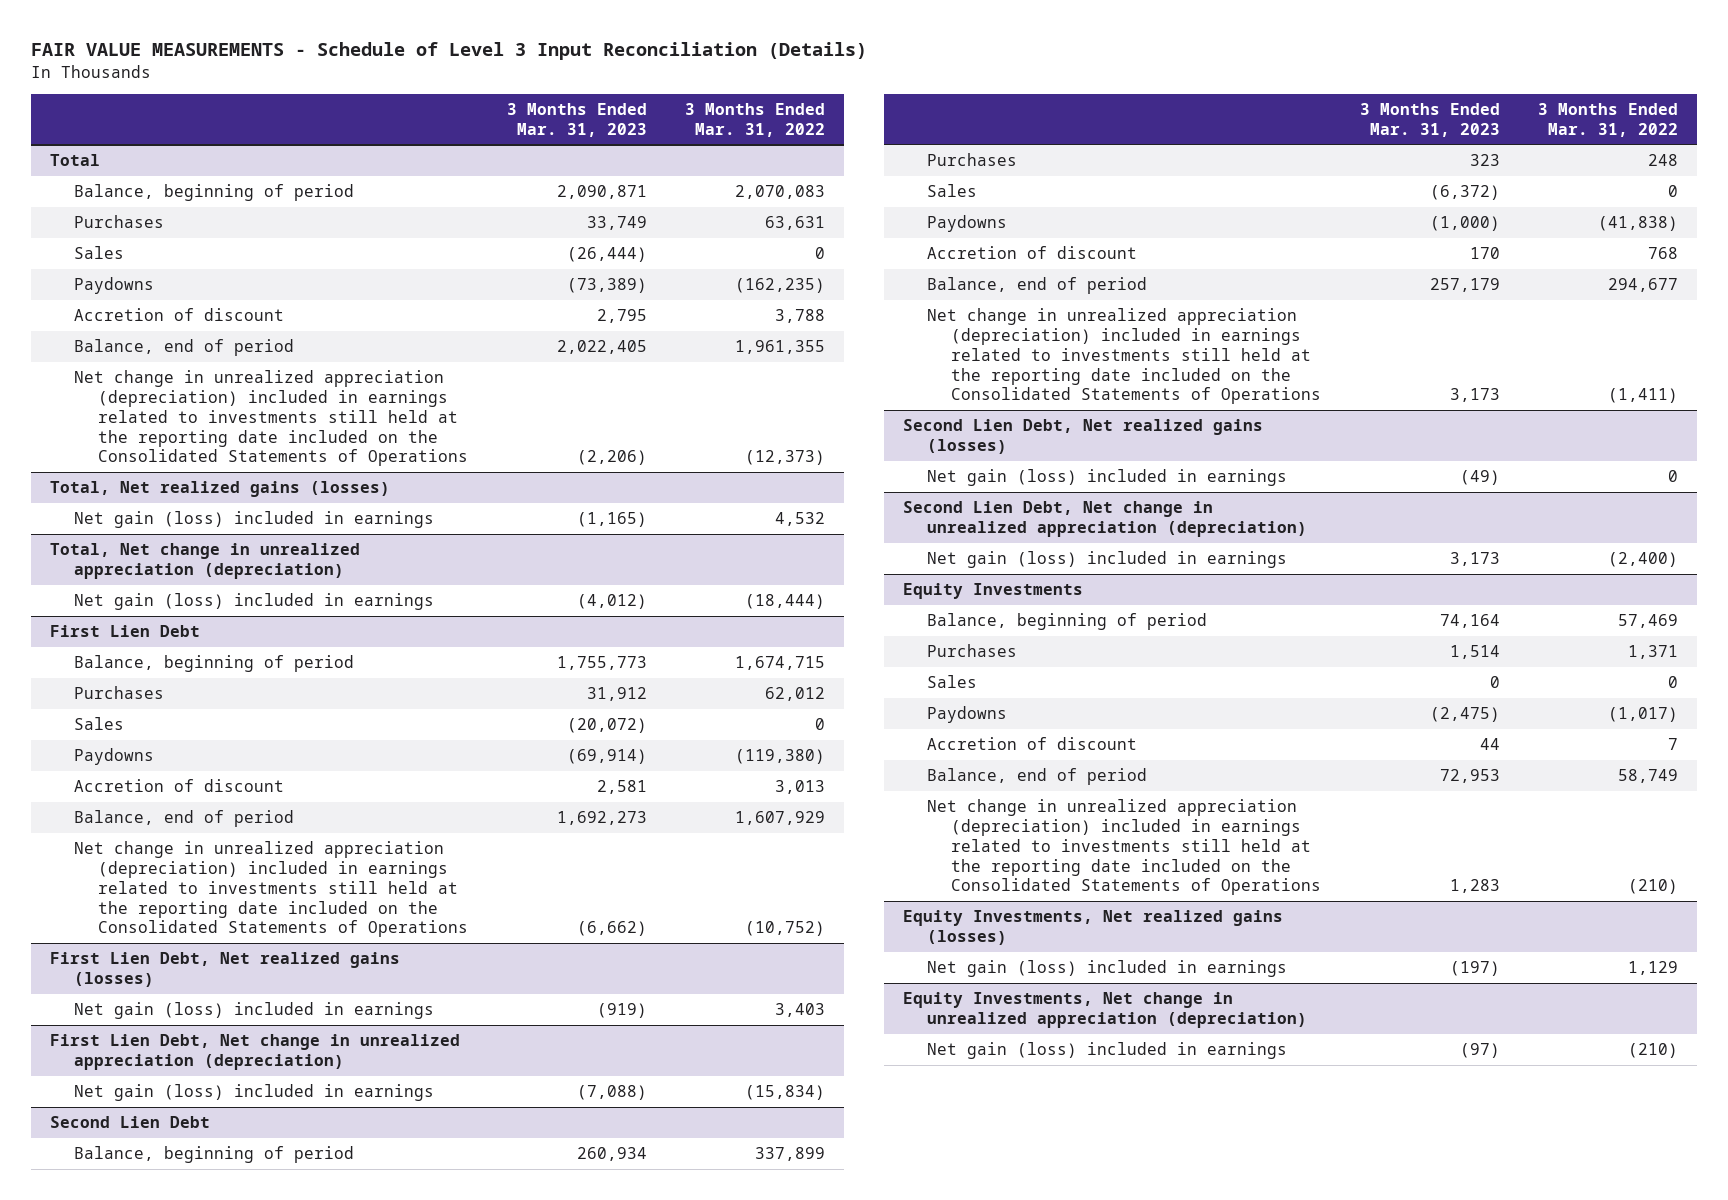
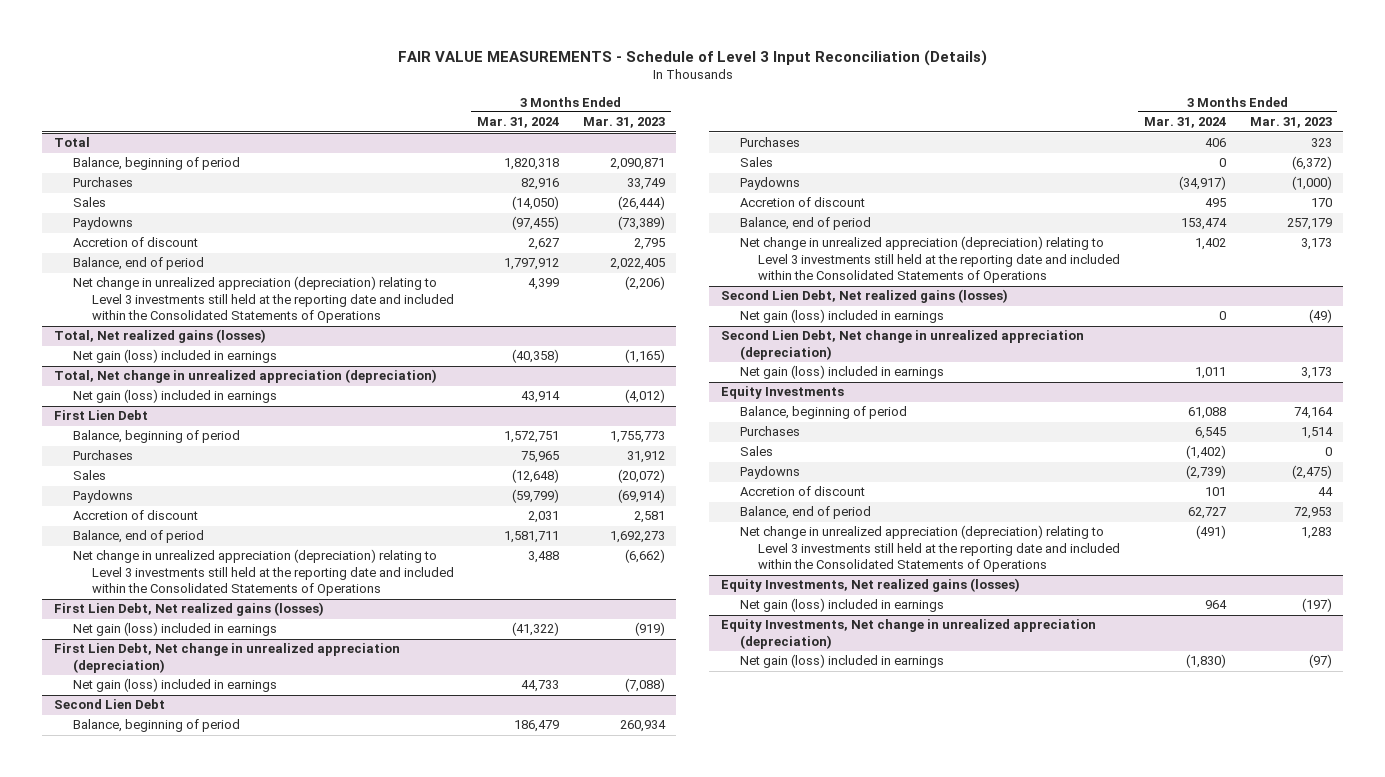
[684,102,825,137] 3 Months Ended Mar. 31, 2022 -> none
none -> [477,117,560,129] Mar. 31, 2024
[74,370,469,467] Net change in unrealized appreciation (depreciation) included in earnings related to investments still held at the reporting date included on the Consolidated Statements of Operations -> [72,276,454,324] Net change in unrealized appreciation (depreciation) relating to Level 3 investments still held at the reporting date and included within the Consolidated Statements of Operations
[74,841,469,938] Net change in unrealized appreciation (depreciation) included in earnings related to investments still held at the reporting date included on the Consolidated Statements of Operations -> [72,549,454,597] Net change in unrealized appreciation (depreciation) relating to Level 3 investments still held at the reporting date and included within the Consolidated Statements of Operations
[927,308,1322,405] Net change in unrealized appreciation (depreciation) included in earnings related to investments still held at the reporting date included on the Consolidated Statements of Operations -> [739,236,1121,284] Net change in unrealized appreciation (depreciation) relating to Level 3 investments still held at the reporting date and included within the Consolidated Statements of Operations
[927,799,1322,896] Net change in unrealized appreciation (depreciation) included in earnings related to investments still held at the reporting date included on the Consolidated Statements of Operations -> [739,525,1121,573] Net change in unrealized appreciation (depreciation) relating to Level 3 investments still held at the reporting date and included within the Consolidated Statements of Operations

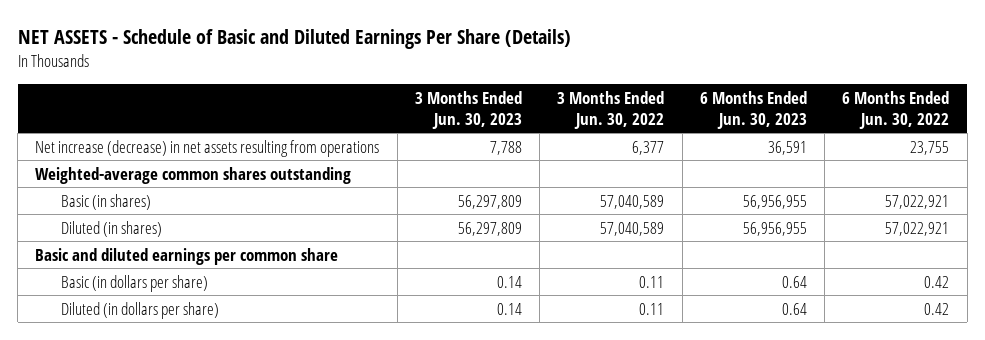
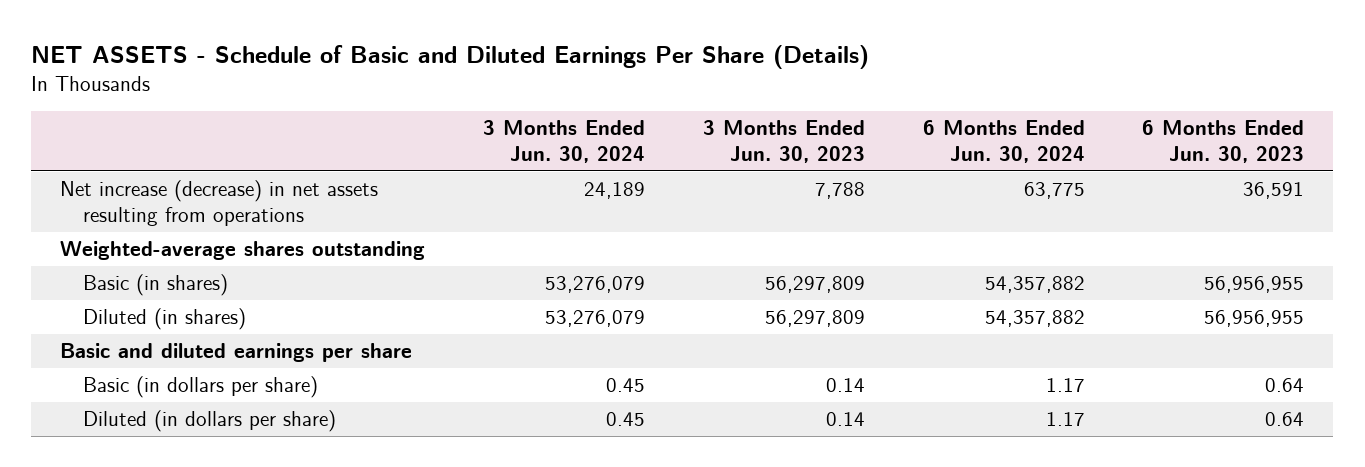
[557,90,665,129] 3 Months Ended Jun. 30, 2022 -> none
[842,90,950,129] 6 Months Ended Jun. 30, 2022 -> none
none -> [483,119,646,164] 3 Months Ended Jun. 30, 2024
none -> [922,119,1085,164] 6 Months Ended Jun. 30, 2024
[35,166,352,184] Weighted-average common shares outstanding -> [60,241,426,261] Weighted-average shares outstanding
[35,247,339,265] Basic and diluted earnings per common share -> [60,343,413,363] Basic and diluted earnings per share

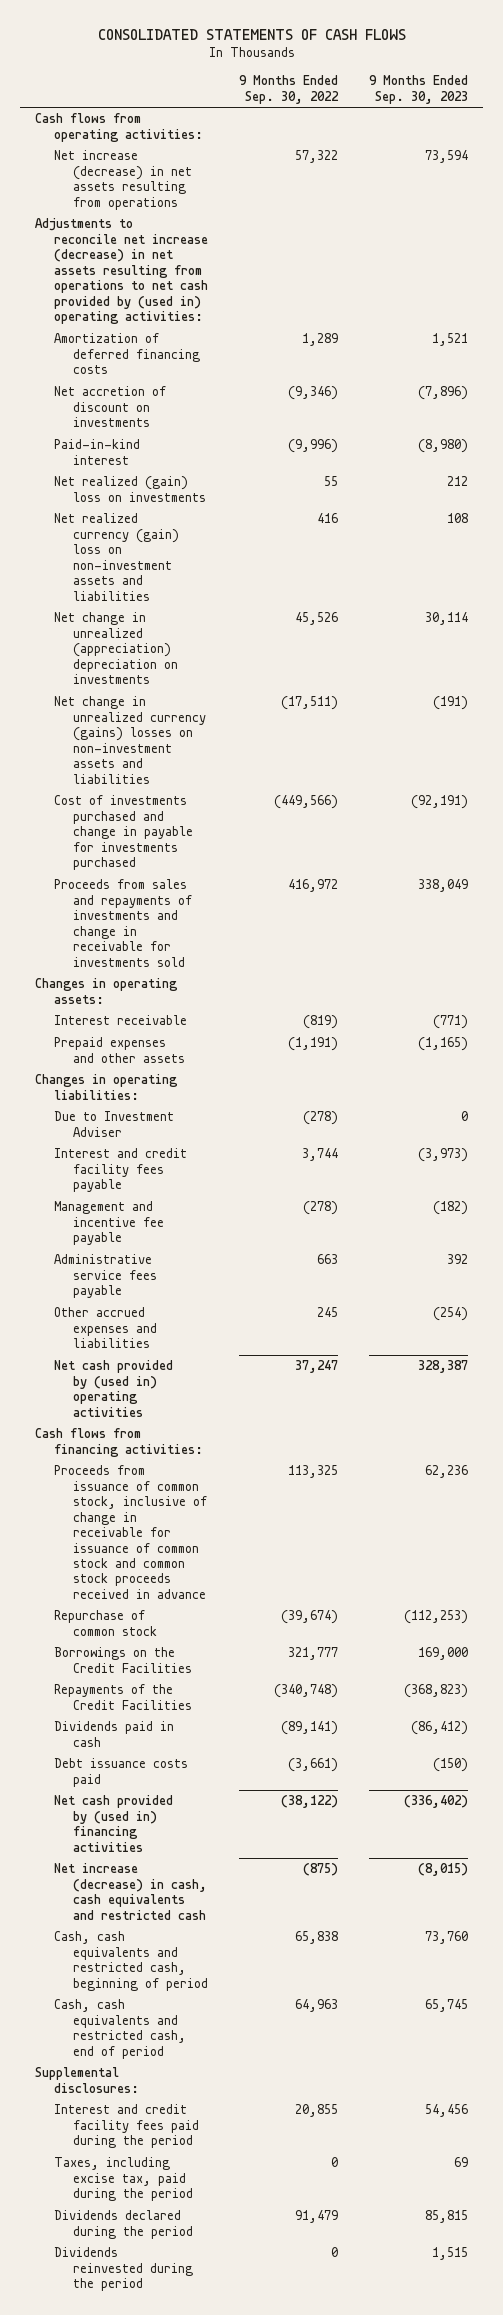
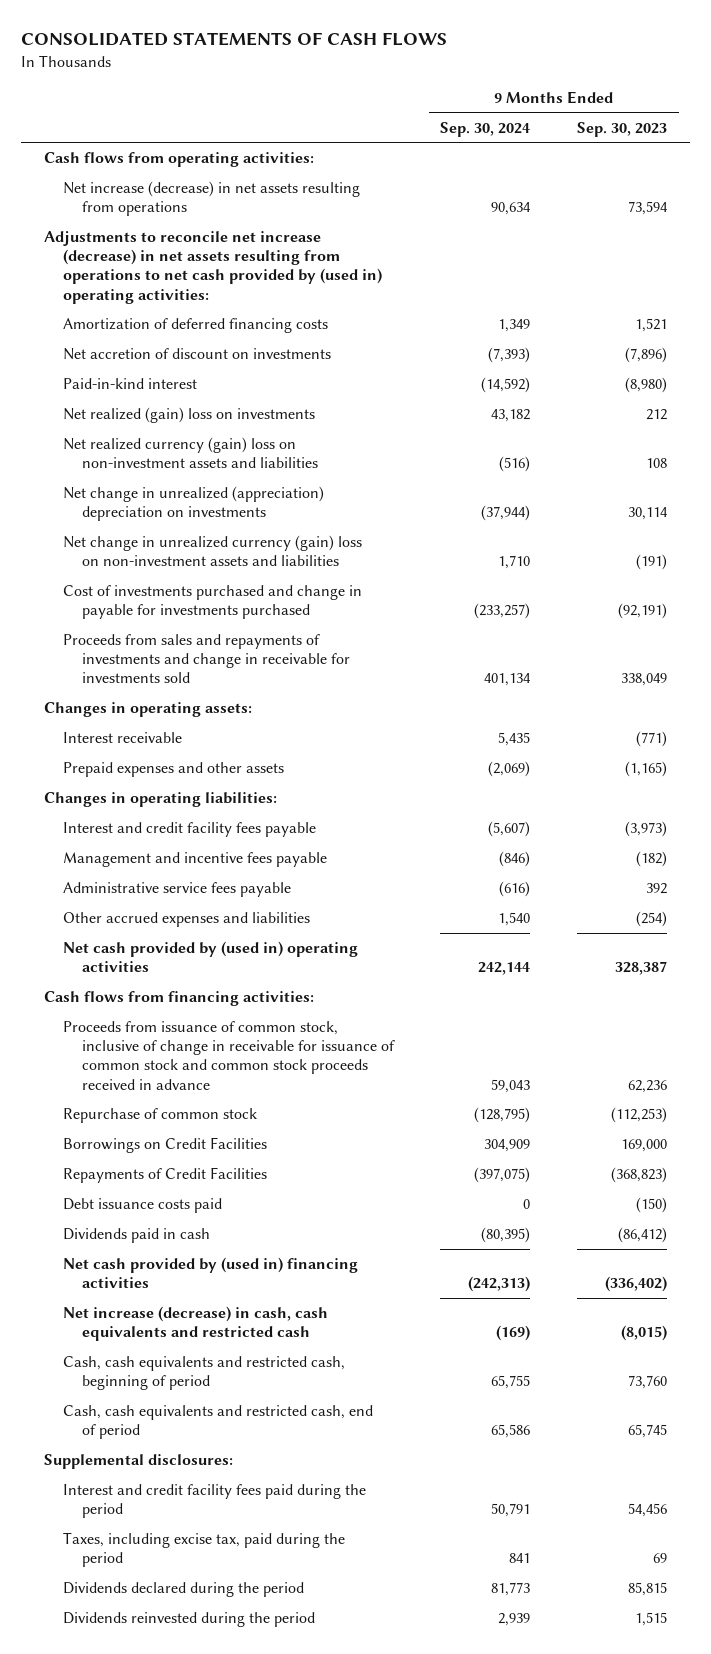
[238,75,339,104] 9 Months Ended Sep. 30, 2022 -> none
none -> [440,121,531,137] Sep. 30, 2024
[53,696,206,784] Net change in unrealized currency (gains) losses on non-investment assets and liabilities -> [62,535,362,567] Net change in unrealized currency (gain) loss on non-investment assets and liabilities
[53,1111,174,1137] Due to Investment Adviser -> none
[53,1201,164,1246] Management and incentive fee payable -> [62,852,327,868] Management and incentive fees payable
[53,1647,192,1673] Borrowings on the Credit Facilities -> [62,1137,267,1154] Borrowings on Credit Facilities
[53,1684,192,1710] Repayments of the Credit Facilities -> [62,1167,267,1184] Repayments of Credit Facilities
[53,1721,174,1747] Dividends paid in cash -> [62,1228,210,1244] Dividends paid in cash

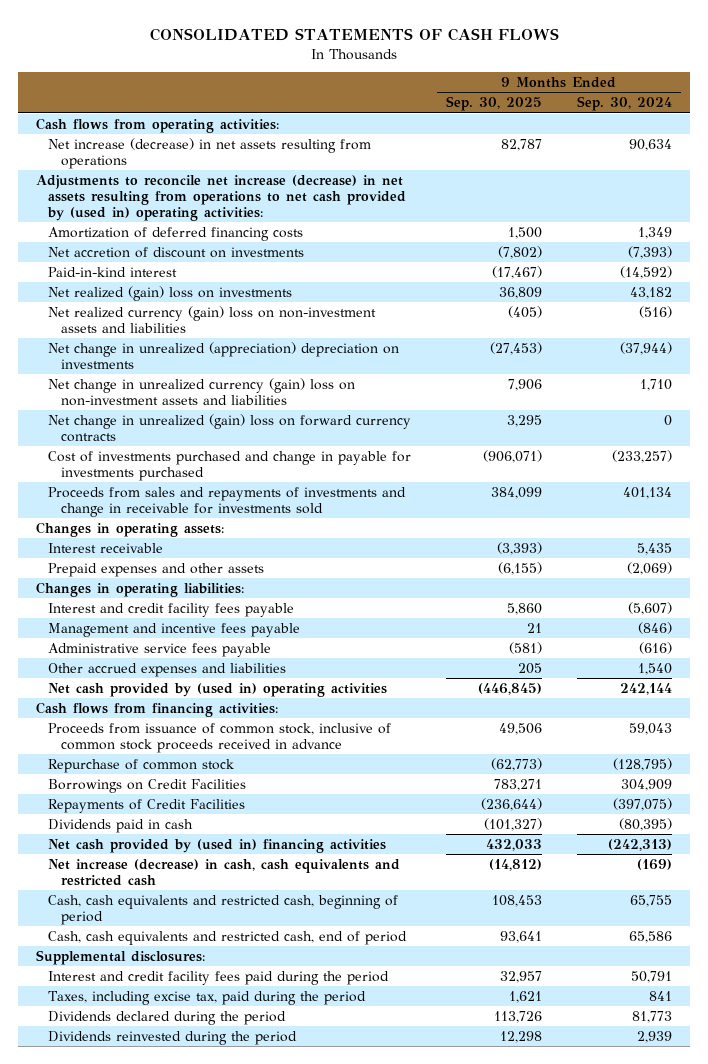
[576,121,667,137] Sep. 30, 2023 -> none
none -> [446,96,543,112] Sep. 30, 2025
none -> [48,413,412,442] Net change in unrealized (gain) loss on forward currency contracts
[62,1021,395,1090] Proceeds from issuance of common stock, inclusive of change in receivable for issuance of common stock and common stock proceeds received in advance -> [48,722,392,753] Proceeds from issuance of common stock, inclusive of common stock proceeds received in advance
[62,1198,222,1214] Debt issuance costs paid -> none

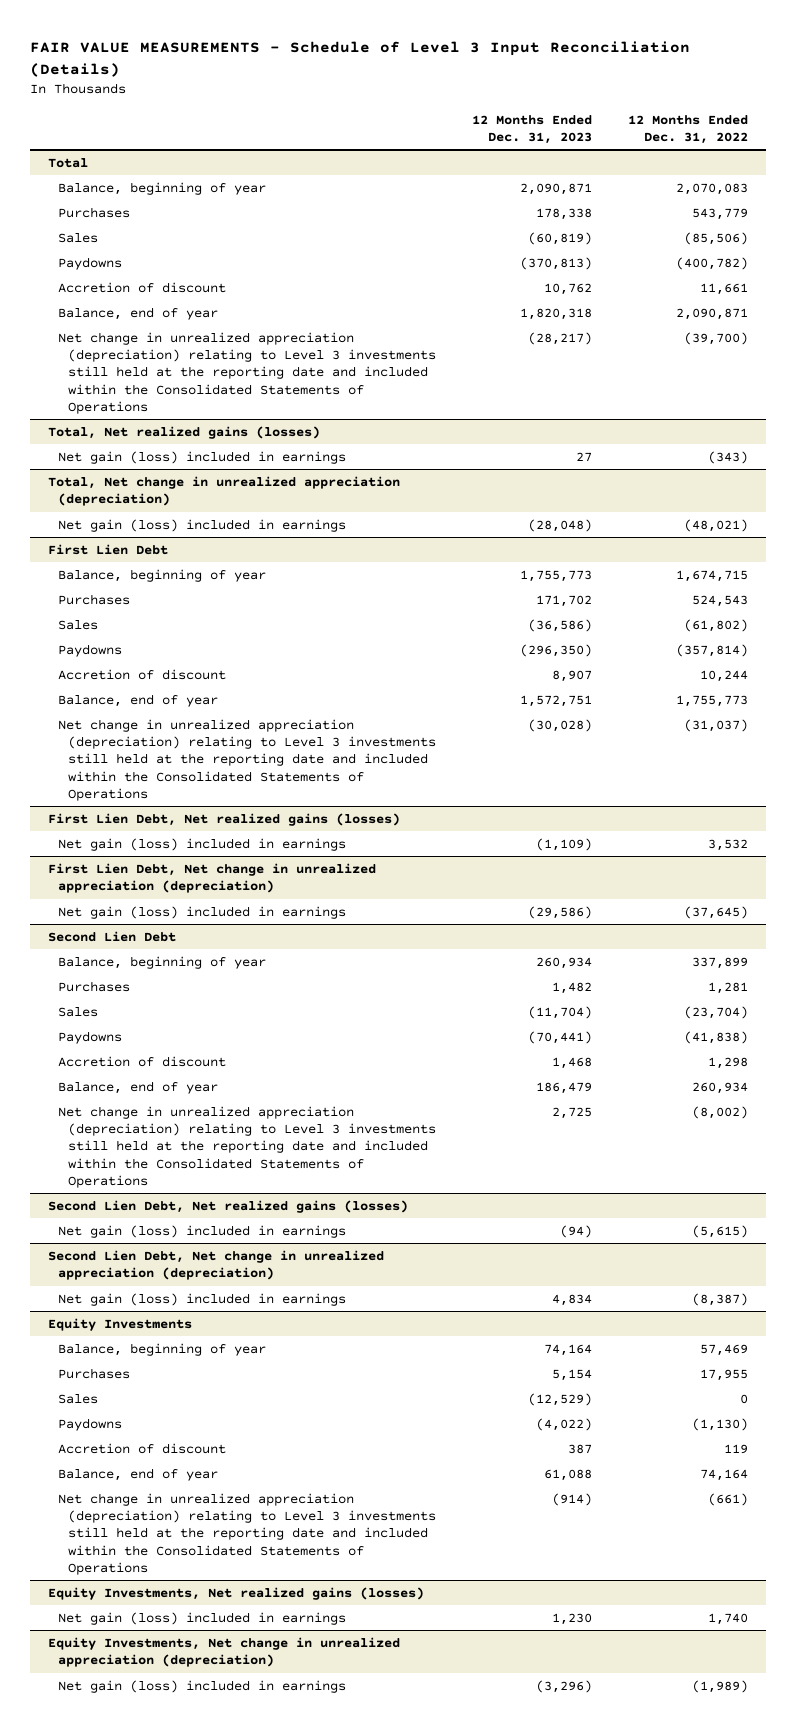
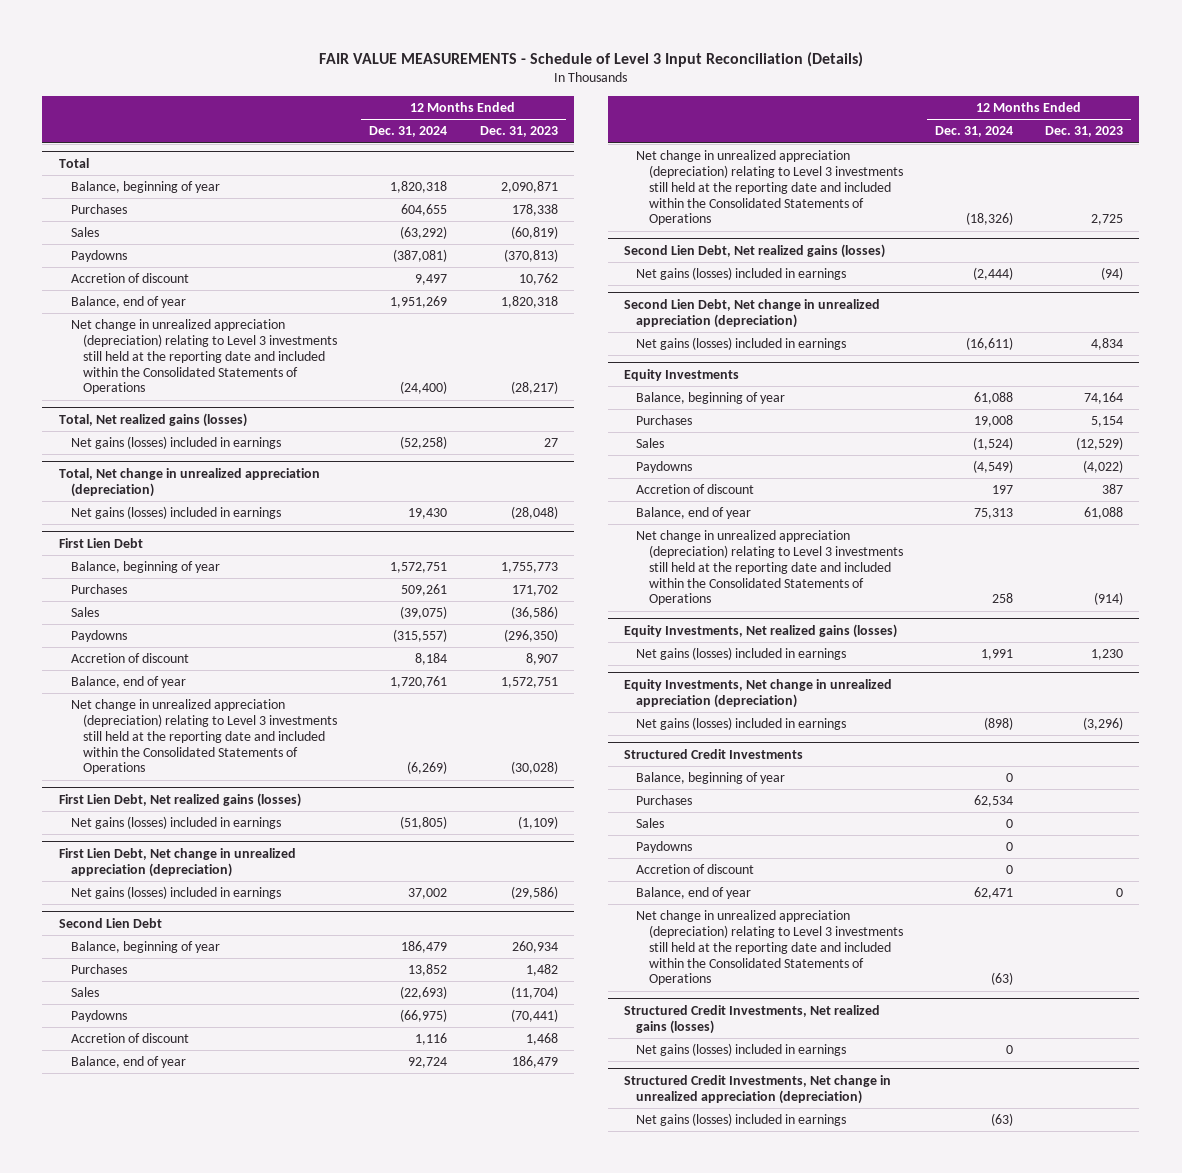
[627,114,748,144] 12 Months Ended Dec. 31, 2022 -> none
none -> [369,126,448,138] Dec. 31, 2024
[57,450,346,464] Net gain (loss) included in earnings -> [70,436,281,450] Net gains (losses) included in earnings
[57,518,346,532] Net gain (loss) included in earnings -> [70,506,281,520] Net gains (losses) included in earnings
[57,837,346,851] Net gain (loss) included in earnings -> [70,816,281,830] Net gains (losses) included in earnings
[57,905,346,919] Net gain (loss) included in earnings -> [70,886,281,900] Net gains (losses) included in earnings
[57,1224,346,1238] Net gain (loss) included in earnings -> [636,267,847,281] Net gains (losses) included in earnings
[57,1292,346,1306] Net gain (loss) included in earnings -> [636,337,847,351] Net gains (losses) included in earnings
[57,1611,346,1625] Net gain (loss) included in earnings -> [636,647,847,661] Net gains (losses) included in earnings
[57,1679,346,1693] Net gain (loss) included in earnings -> [636,717,847,731] Net gains (losses) included in earnings
none -> [624,749,804,760] Structured Credit Investments
none -> [636,772,786,785] Balance, beginning of year
none -> [636,795,693,806] Purchases
none -> [636,818,665,829] Sales
none -> [636,841,693,854] Paydowns
none -> [636,864,755,875] Accretion of discount
none -> [636,887,752,900] Balance, end of year
none -> [636,910,903,986] Net change in unrealized appreciation (depreciation) relating to Level 3 investments still held at the reporting date and included within the Consolidated Statements of Operations
none -> [624,1005,881,1034] Structured Credit Investments, Net realized gains (losses)
none -> [636,1043,847,1057] Net gains (losses) included in earnings
none -> [624,1075,892,1104] Structured Credit Investments, Net change in unrealized appreciation (depreciation)
none -> [636,1113,847,1127] Net gains (losses) included in earnings

